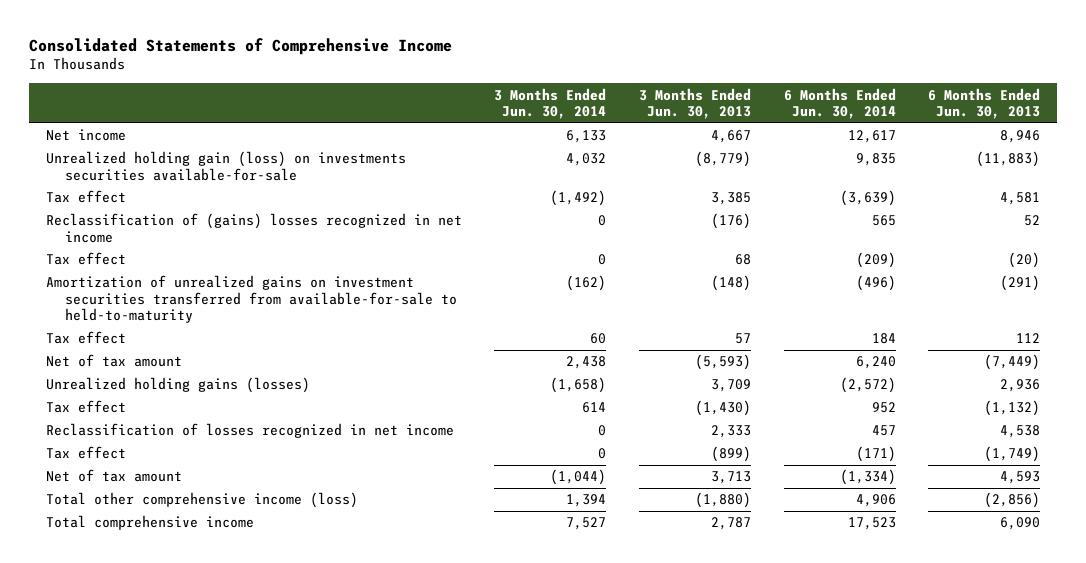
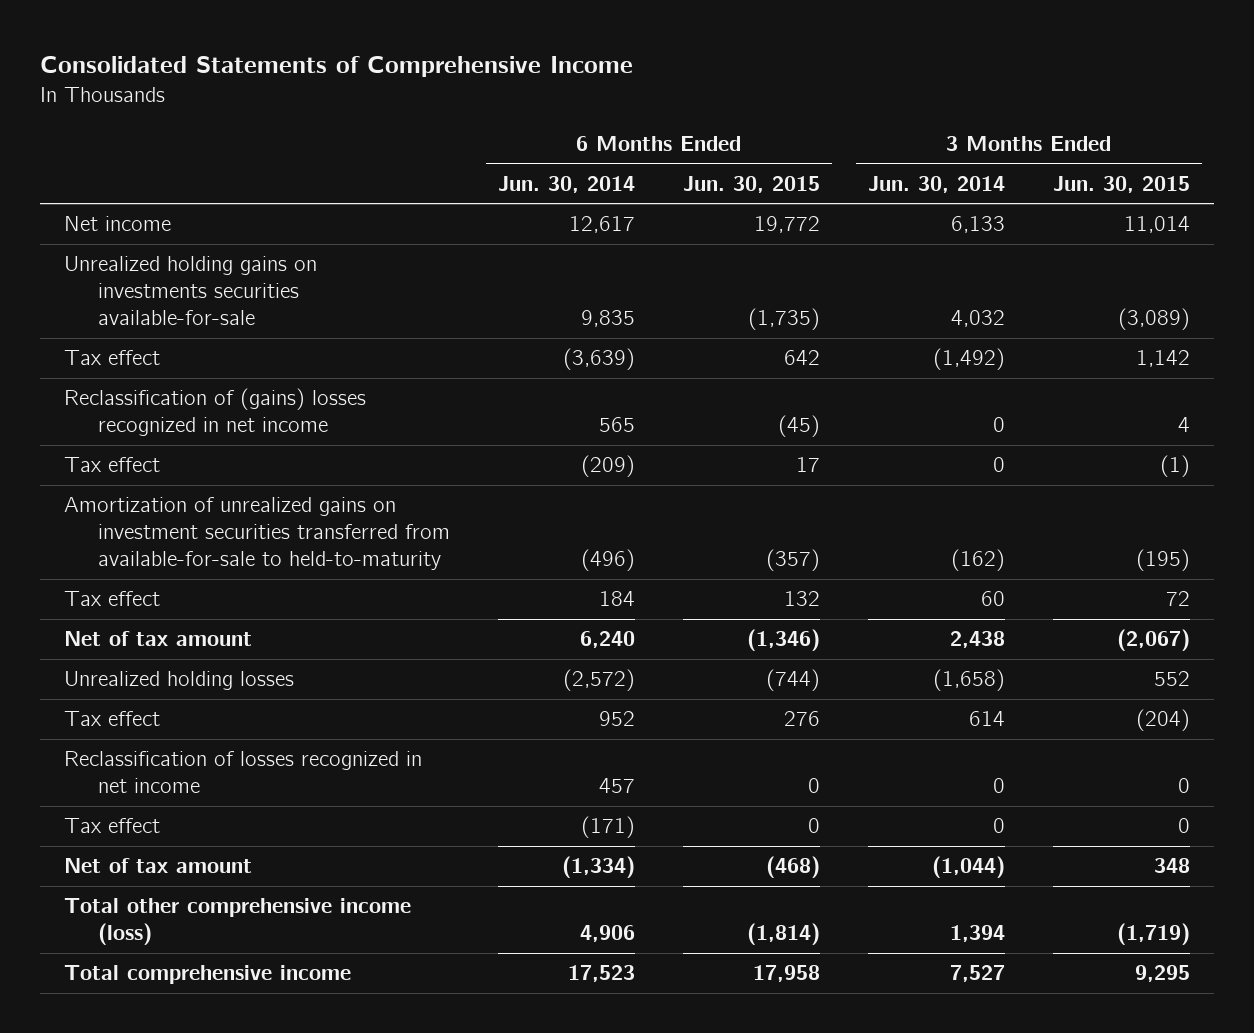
[639,87,752,119] 3 Months Ended Jun. 30, 2013 -> none
[928,87,1041,119] 6 Months Ended Jun. 30, 2013 -> none
none -> [683,175,821,193] Jun. 30, 2015
none -> [1053,175,1191,193] Jun. 30, 2015
[45,151,406,181] Unrealized holding gain (loss) on investments securities available-for-sale -> [64,256,318,326] Unrealized holding gains on investments securities available-for-sale
[45,377,310,394] Unrealized holding gains (losses) -> [64,671,295,691] Unrealized holding losses

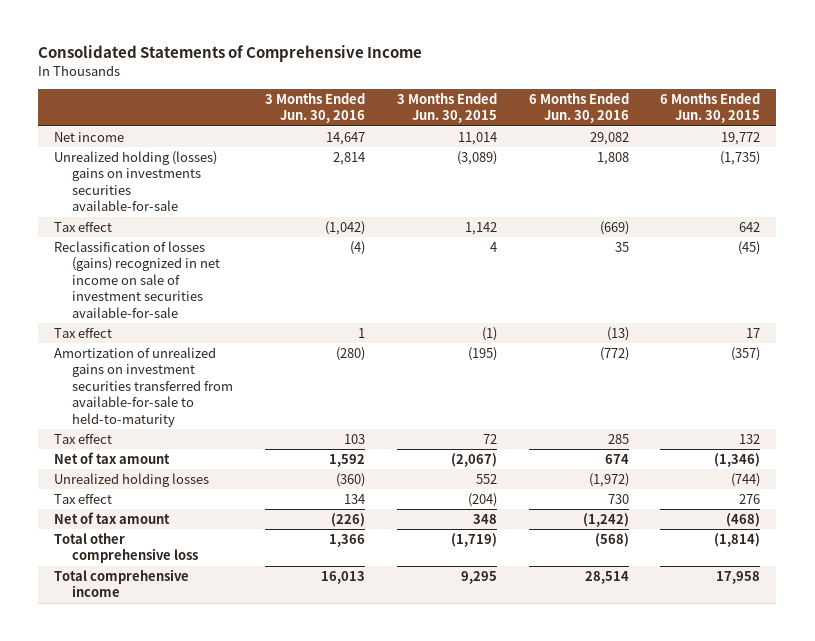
[498,175,636,193] Jun. 30, 2014 -> none
[868,175,1006,193] Jun. 30, 2014 -> none
none -> [265,92,366,124] 3 Months Ended Jun. 30, 2016
none -> [528,92,629,124] 6 Months Ended Jun. 30, 2016
[64,256,318,326] Unrealized holding gains on investments securities available-for-sale -> [54,150,218,212] Unrealized holding (losses) gains on investments securities available-for-sale
[64,388,367,437] Reclassification of (gains) losses recognized in net income -> [54,240,221,318] Reclassification of losses (gains) recognized in net income on sale of investment securities available-for-sale
[64,751,423,794] Reclassification of losses recognized in net income -> none
[64,818,161,834] Tax effect -> none
[64,898,412,946] Total other comprehensive income (loss) -> [54,532,199,564] Total other comprehensive loss

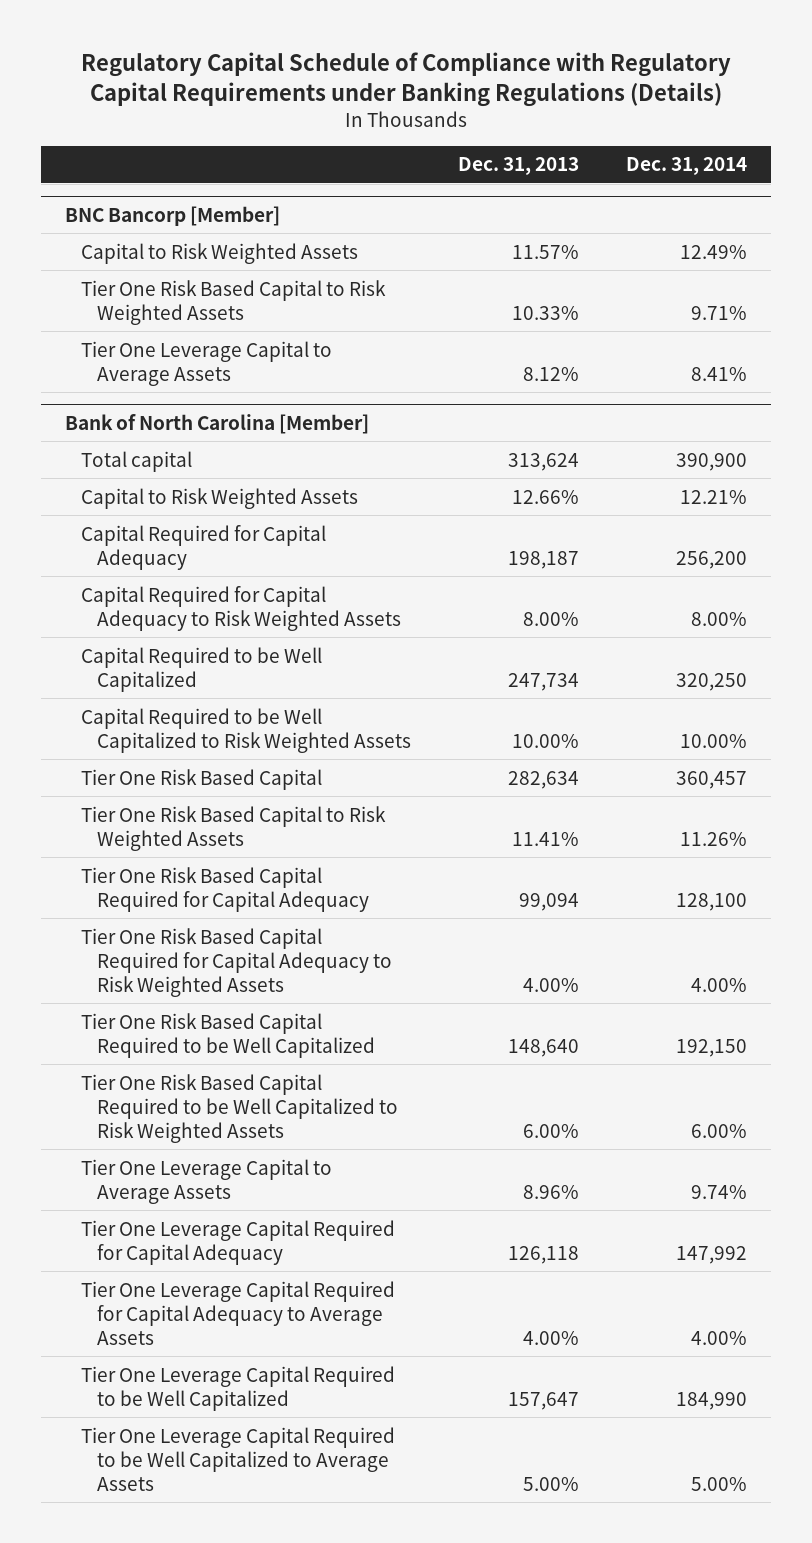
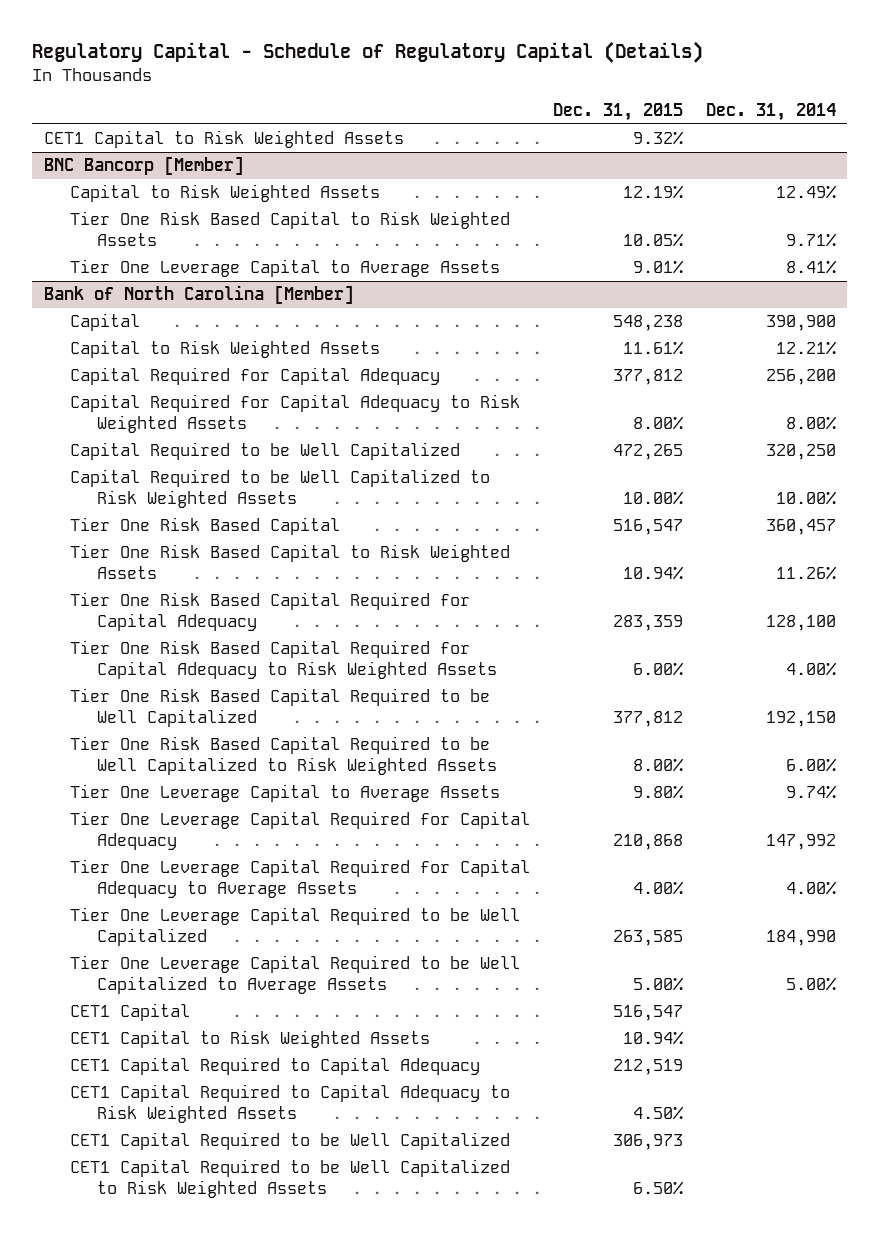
[81,51,732,107] Regulatory Capital Schedule of Compliance with Regulatory Capital Requirements under Banking Regulations (Details) -> [32,41,704,64] Regulatory Capital - Schedule of Regulatory Capital (Details)
[457,157,579,176] Dec. 31, 2013 -> none
none -> [552,103,683,122] Dec. 31, 2015
none -> [43,130,404,149] CET1 Capital to Risk Weighted Assets
[80,450,192,472] Total capital -> [70,313,141,332] Capital
none -> [70,1003,191,1022] CET1 Capital
none -> [70,1030,431,1049] CET1 Capital to Risk Weighted Assets
none -> [70,1057,481,1076] CET1 Capital Required to Capital Adequacy
none -> [70,1084,511,1124] CET1 Capital Required to Capital Adequacy to Risk Weighted Assets
none -> [70,1132,511,1151] CET1 Capital Required to be Well Capitalized
none -> [70,1159,511,1199] CET1 Capital Required to be Well Capitalized to Risk Weighted Assets

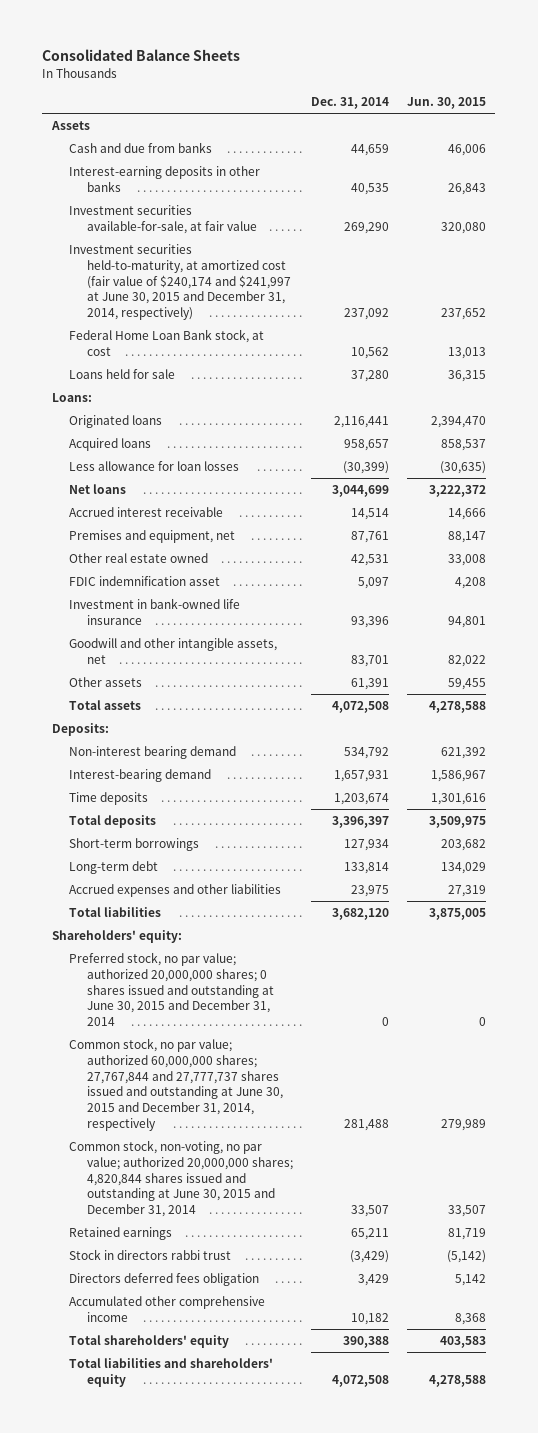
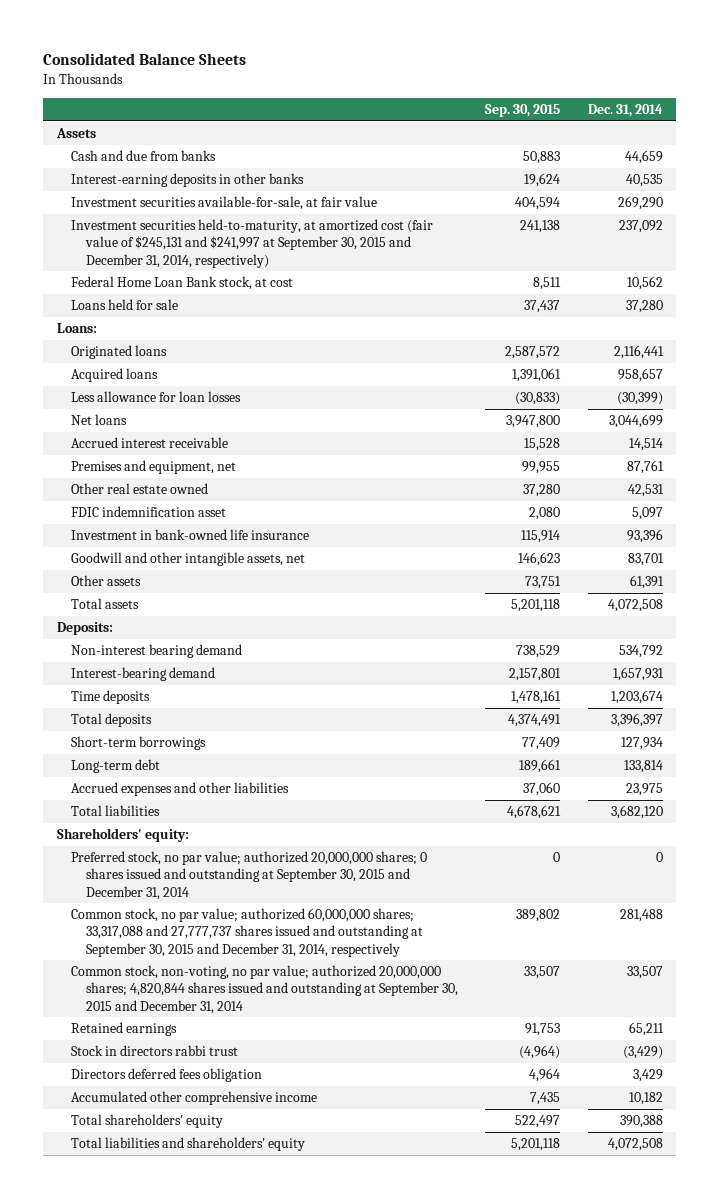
[407,97,487,110] Jun. 30, 2015 -> none
none -> [485,104,561,118] Sep. 30, 2015
[69,244,291,321] Investment securities held-to-maturity, at amortized cost (fair value of $240,174 and $241,997 at June 30, 2015 and December 31, 2014, respectively) -> [71,219,434,268] Investment securities held-to-maturity, at amortized cost (fair value of $245,131 and $241,997 at September 30, 2015 and December 31, 2014, respectively)
[69,952,274,1027] Preferred stock, no par value; authorized 20,000,000 shares; 0 shares issued and outstanding at June 30, 2015 and December 31, 2014 -> [71,851,428,900] Preferred stock, no par value; authorized 20,000,000 shares; 0 shares issued and outstanding at September 30, 2015 and December 31, 2014
[69,1038,283,1131] Common stock, no par value; authorized 60,000,000 shares; 27,767,844 and 27,777,737 shares issued and outstanding at June 30, 2015 and December 31, 2014, respectively -> [71,908,423,957] Common stock, no par value; authorized 60,000,000 shares; 33,317,088 and 27,777,737 shares issued and outstanding at September 30, 2015 and December 31, 2014, respectively
[69,1140,293,1218] Common stock, non-voting, no par value; authorized 20,000,000 shares; 4,820,844 shares issued and outstanding at June 30, 2015 and December 31, 2014 -> [71,965,458,1014] Common stock, non-voting, no par value; authorized 20,000,000 shares; 4,820,844 shares issued and outstanding at September 30, 2015 and December 31, 2014

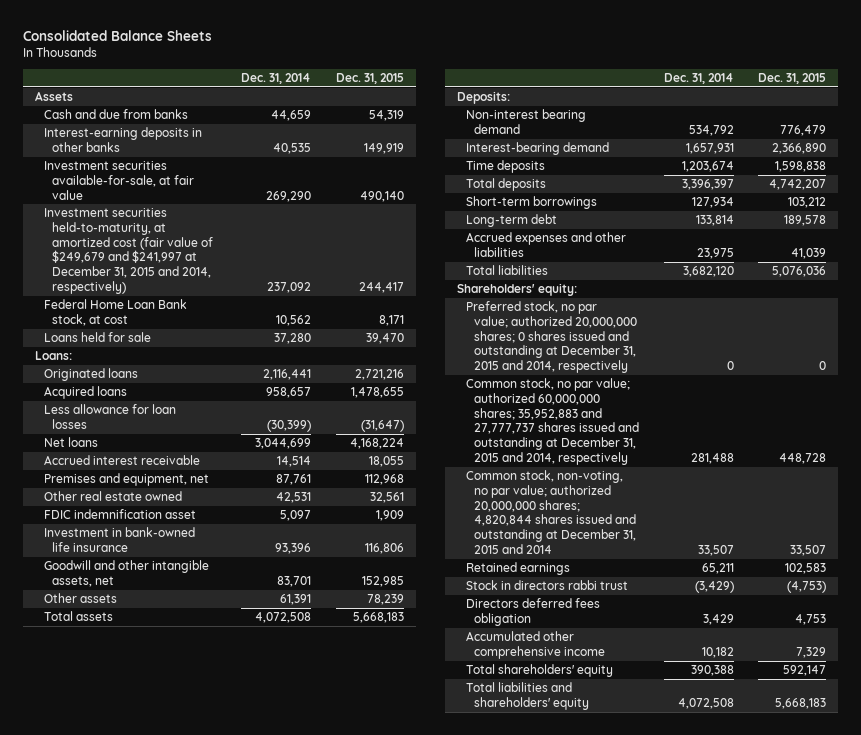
[485,104,561,118] Sep. 30, 2015 -> none
none -> [335,73,404,85] Dec. 31, 2015
[71,219,434,268] Investment securities held-to-maturity, at amortized cost (fair value of $245,131 and $241,997 at September 30, 2015 and December 31, 2014, respectively) -> [43,208,214,295] Investment securities held-to-maturity, at amortized cost (fair value of $249,679 and $241,997 at December 31, 2015 and 2014, respectively)
[71,851,428,900] Preferred stock, no par value; authorized 20,000,000 shares; 0 shares issued and outstanding at September 30, 2015 and December 31, 2014 -> [465,301,638,374] Preferred stock, no par value; authorized 20,000,000 shares; 0 shares issued and outstanding at December 31, 2015 and 2014, respectively
[71,908,423,957] Common stock, no par value; authorized 60,000,000 shares; 33,317,088 and 27,777,737 shares issued and outstanding at September 30, 2015 and December 31, 2014, respectively -> [465,378,640,466] Common stock, no par value; authorized 60,000,000 shares; 35,952,883 and 27,777,737 shares issued and outstanding at December 31, 2015 and 2014, respectively
[71,965,458,1014] Common stock, non-voting, no par value; authorized 20,000,000 shares; 4,820,844 shares issued and outstanding at September 30, 2015 and December 31, 2014 -> [465,470,637,555] Common stock, non-voting, no par value; authorized 20,000,000 shares; 4,820,844 shares issued and outstanding at December 31, 2015 and 2014

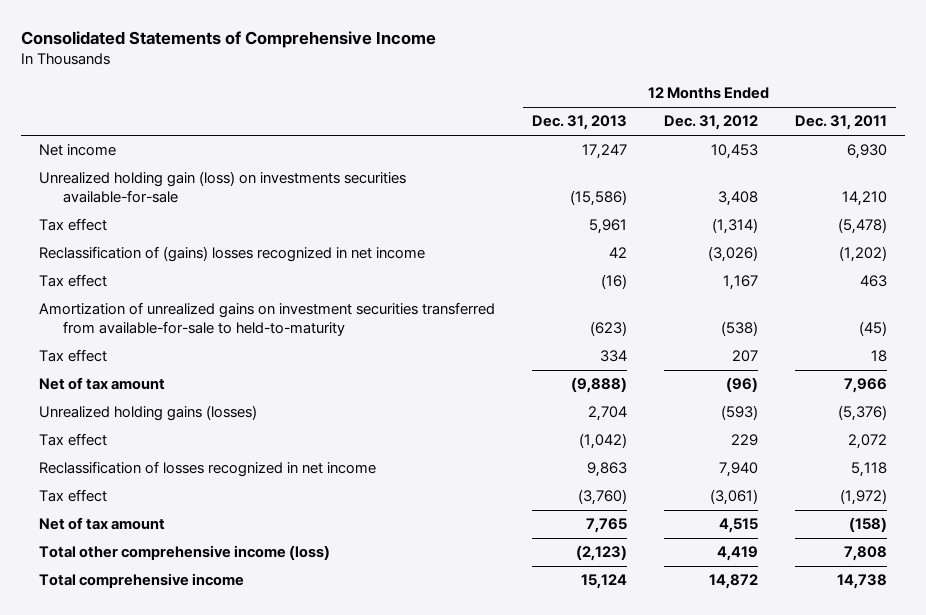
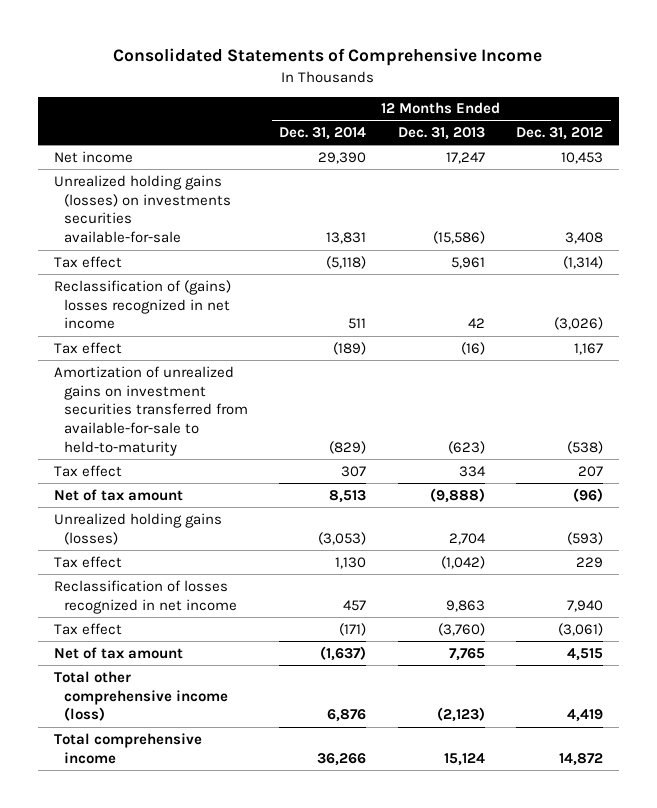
[794,115,887,131] Dec. 31, 2011 -> none
none -> [279,127,367,141] Dec. 31, 2014
[39,171,407,203] Unrealized holding gain (loss) on investments securities available-for-sale -> [53,174,232,244] Unrealized holding gains (losses) on investments securities available-for-sale

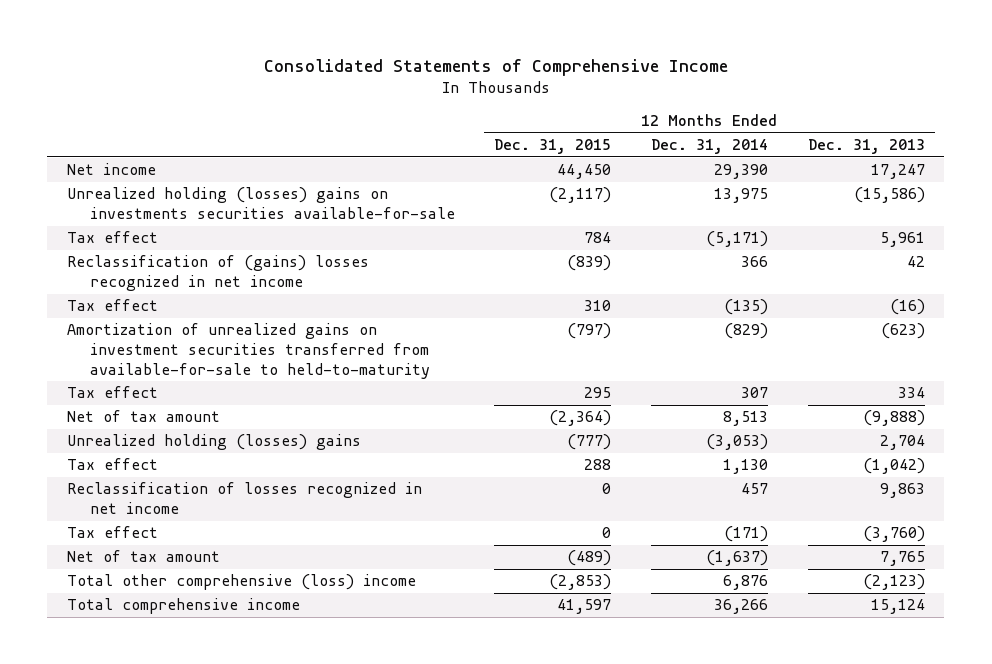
[516,127,604,141] Dec. 31, 2012 -> none
none -> [494,139,612,155] Dec. 31, 2015
[53,174,232,244] Unrealized holding gains (losses) on investments securities available-for-sale -> [67,187,455,220] Unrealized holding (losses) gains on investments securities available-for-sale
[326,232,367,245] 13,831 -> [713,188,768,204] 13,975
[326,255,367,269] (5,118) -> [705,231,768,248] (5,171)
[348,318,367,330] 511 -> [740,256,768,268] 366
[333,341,367,355] (189) -> [723,299,768,316] (135)
[53,512,222,545] Unrealized holding gains (losses) -> [67,434,362,451] Unrealized holding (losses) gains
[53,670,229,722] Total other comprehensive income (loss) -> [67,574,417,591] Total other comprehensive (loss) income

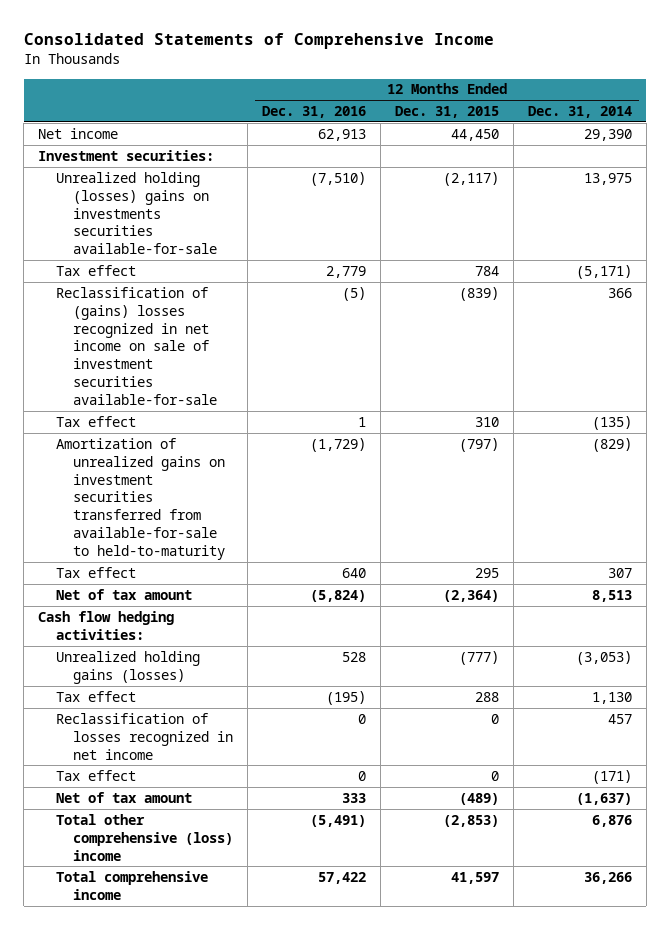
[807,139,925,155] Dec. 31, 2013 -> none
none -> [261,106,366,119] Dec. 31, 2016
none -> [38,149,215,161] Investment securities:
[67,255,370,292] Reclassification of (gains) losses recognized in net income -> [55,286,218,406] Reclassification of (gains) losses recognized in net income on sale of investment securities available-for-sale
none -> [38,610,175,640] Cash flow hedging activities:
[67,434,362,451] Unrealized holding (losses) gains -> [55,650,200,684] Unrealized holding gains (losses)

